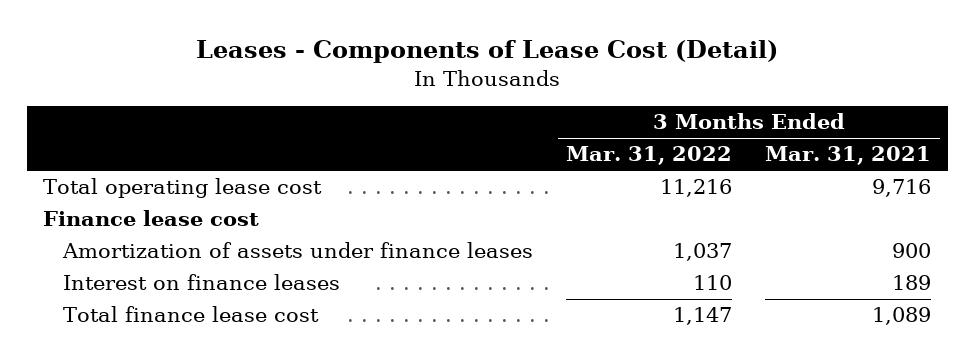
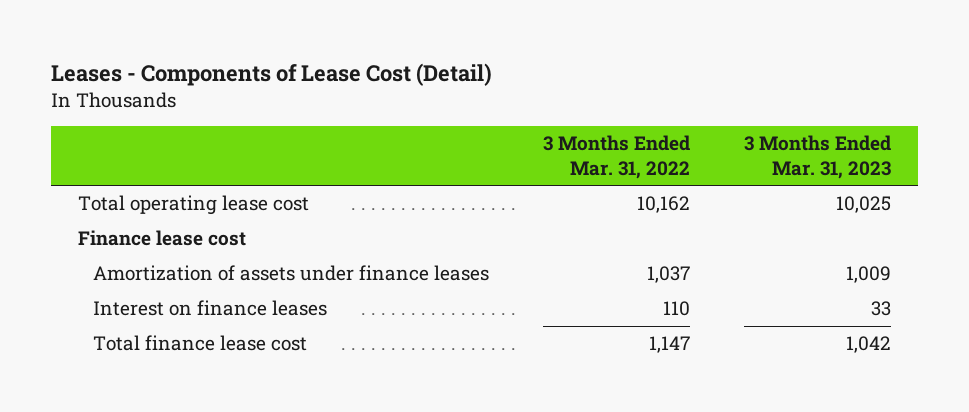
[765,146,932,166] Mar. 31, 2021 -> none
none -> [744,135,892,179] 3 Months Ended Mar. 31, 2023
[660,179,733,198] 11,216 -> [637,196,691,214] 10,162

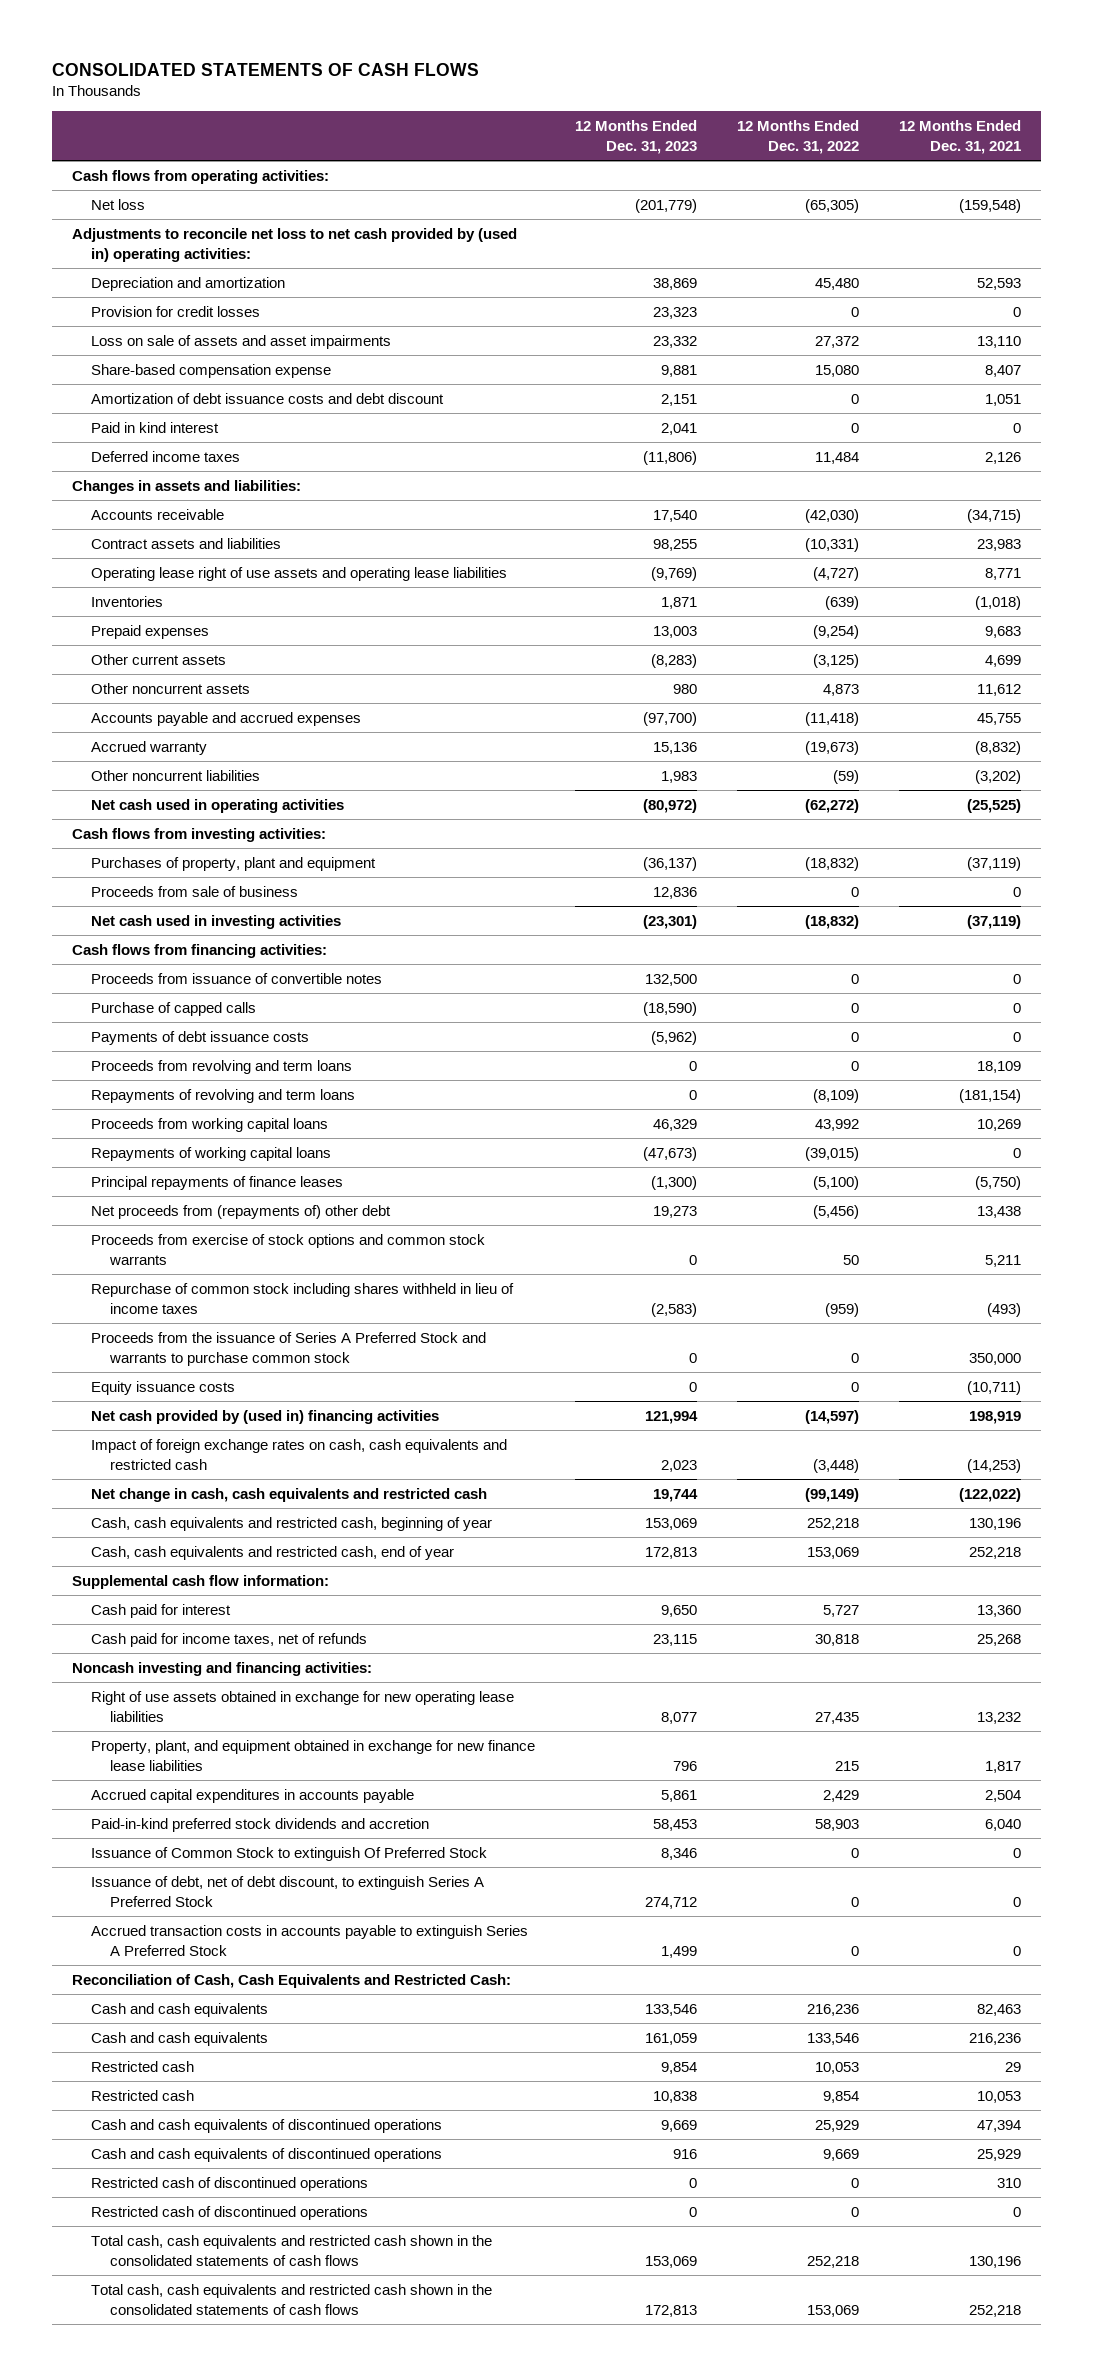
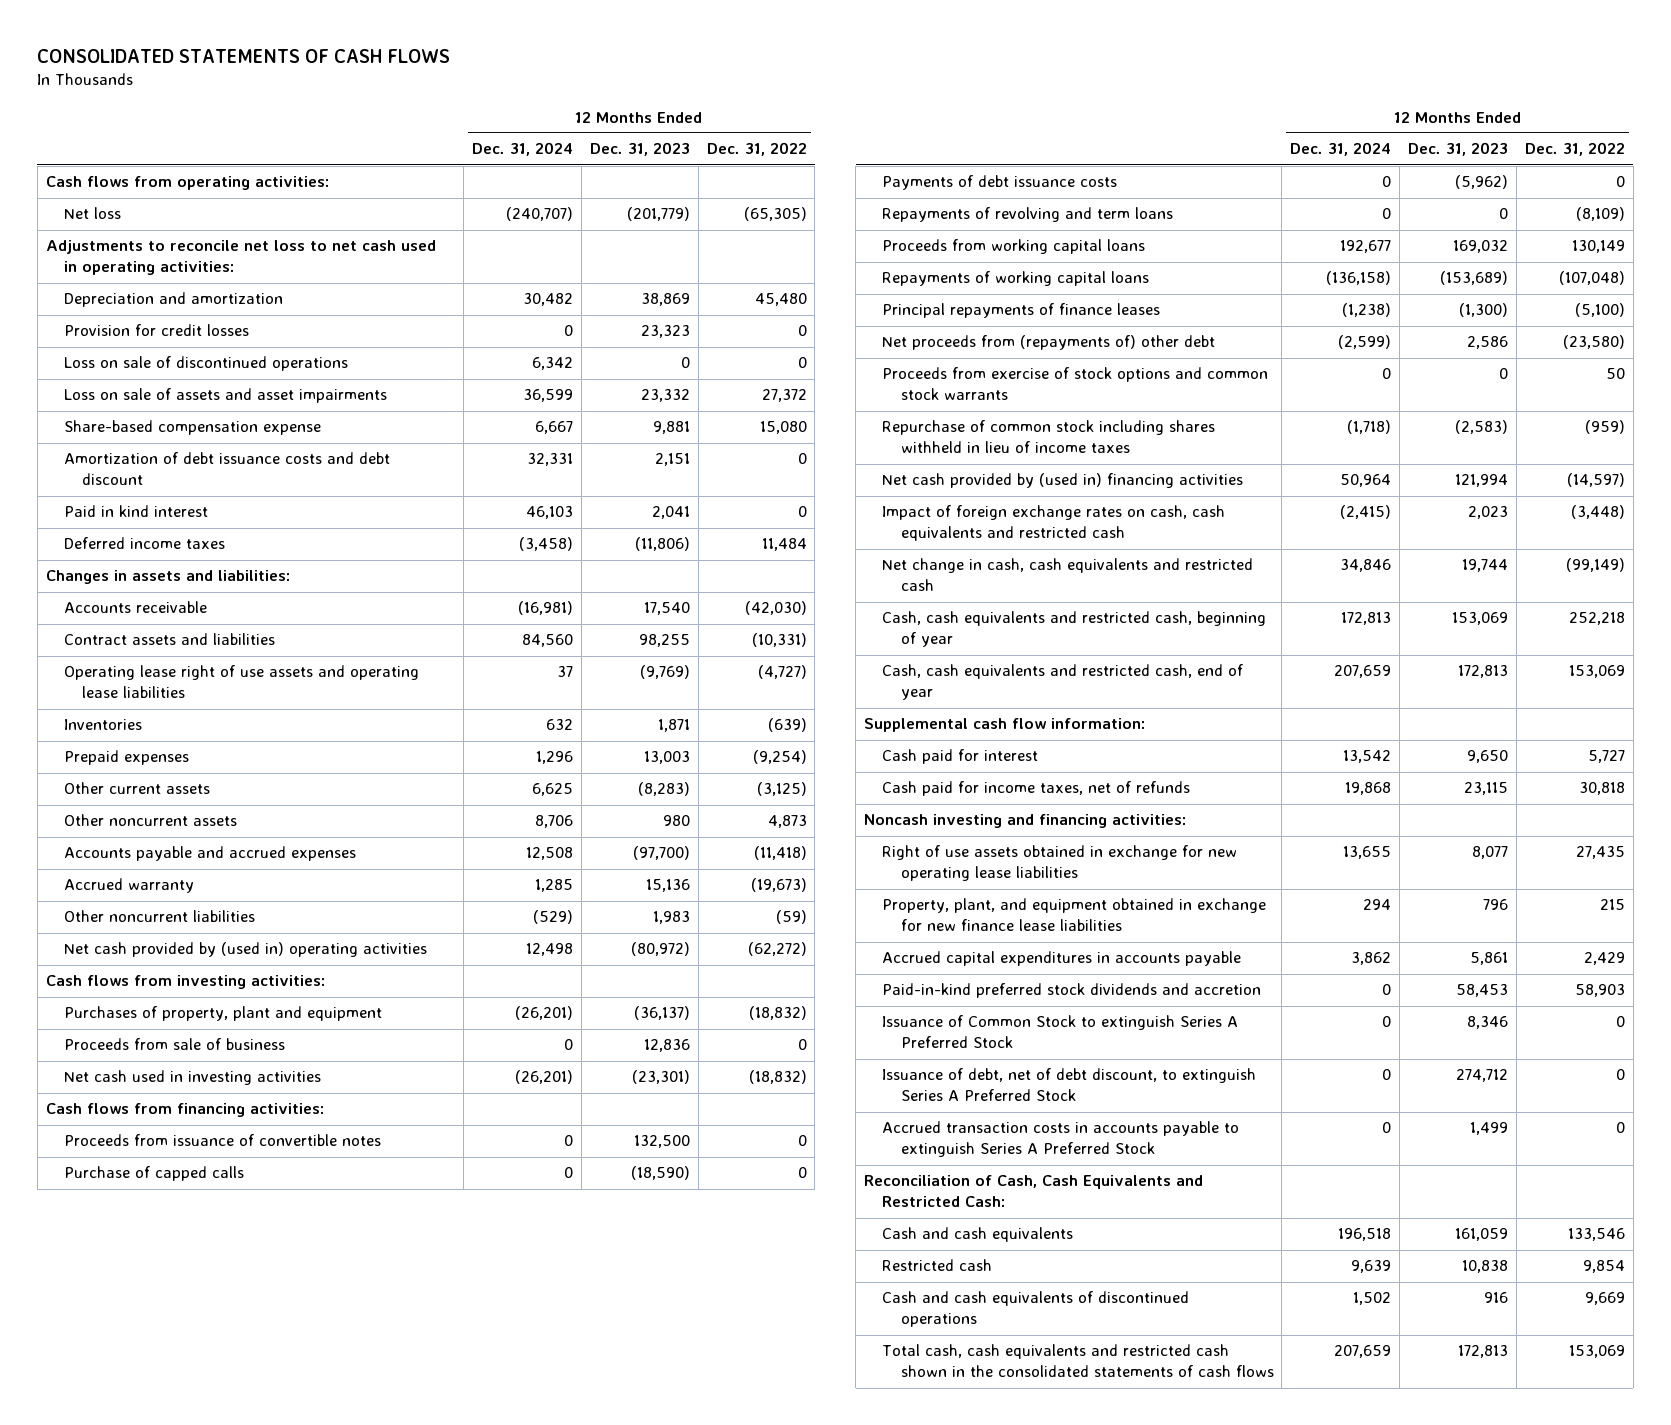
[899,120,1022,154] 12 Months Ended Dec. 31, 2021 -> none
none -> [471,142,573,157] Dec. 31, 2024
[72,227,518,262] Adjustments to reconcile net loss to net cash provided by (used in) operating activities: -> [45,240,436,276] Adjustments to reconcile net loss to net cash used in operating activities:
none -> [63,356,348,372] Loss on sale of discontinued operations
[90,798,344,813] Net cash used in operating activities -> [63,942,427,958] Net cash provided by (used in) operating activities
[90,1059,352,1074] Proceeds from revolving and term loans -> none
[653,1118,698,1131] 46,329 -> [1453,240,1509,254] 169,032
[815,1118,860,1131] 43,992 -> [1572,240,1626,254] 130,149
[643,1146,698,1161] (47,673) -> [1440,271,1509,286] (153,689)
[805,1146,860,1161] (39,015) -> [1559,271,1626,286] (107,048)
[653,1205,698,1218] 19,273 -> [1467,336,1509,350] 2,586
[813,1204,860,1219] (5,456) -> [1563,335,1626,350] (23,580)
[90,1331,486,1366] Proceeds from the issuance of Series A Preferred Stock and warrants to purchase common stock -> none
[90,1380,235,1395] Equity issuance costs -> none
[90,1846,487,1861] Issuance of Common Stock to extinguish Of Preferred Stock -> [882,1015,1239,1049] Issuance of Common Stock to extinguish Series A Preferred Stock
[90,2002,268,2017] Cash and cash equivalents -> none
[90,2060,194,2072] Restricted cash -> none
[90,2118,442,2133] Cash and cash equivalents of discontinued operations -> none
[90,2176,368,2191] Restricted cash of discontinued operations -> none
[90,2205,368,2220] Restricted cash of discontinued operations -> none
[90,2234,492,2266] Total cash, cash equivalents and restricted cash shown in the consolidated statements of cash flows -> none

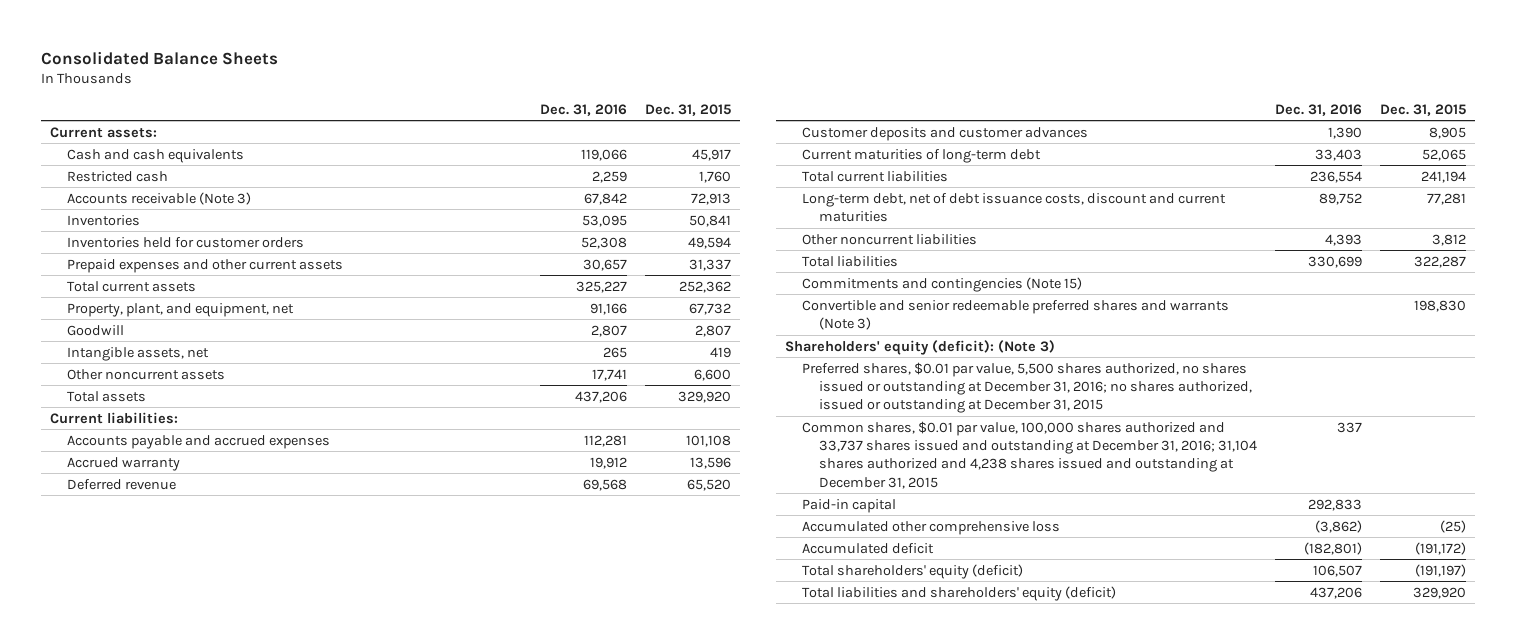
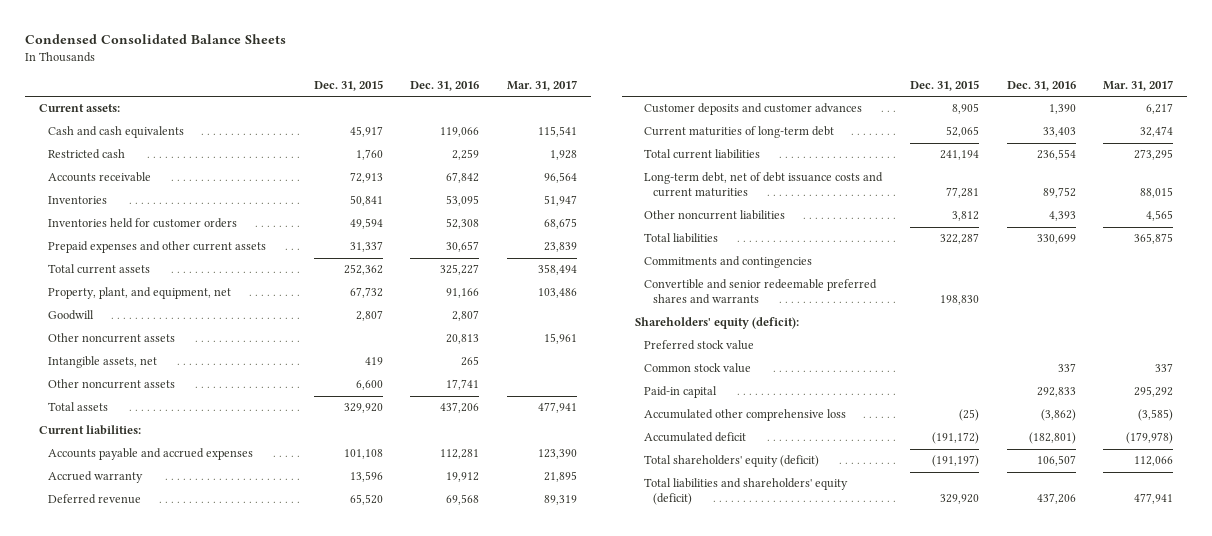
[40,50,278,65] Consolidated Balance Sheets -> [25,34,287,45] Condensed Consolidated Balance Sheets
none -> [506,79,577,91] Mar. 31, 2017
[66,191,251,205] Accounts receivable (Note 3) -> [48,172,152,183] Accounts receivable
none -> [48,333,176,344] Other noncurrent assets
[802,192,1227,223] Long-term debt, net of debt issuance costs, discount and current maturities -> [644,172,884,198] Long-term debt, net of debt issuance costs and current maturities
[802,276,1083,292] Commitments and contingencies (Note 15) -> [644,256,813,269] Commitments and contingencies
[802,299,1230,331] Convertible and senior redeemable preferred shares and warrants (Note 3) -> [644,279,878,305] Convertible and senior redeemable preferred shares and warrants
[785,339,1056,355] Shareholders' equity (deficit): (Note 3) -> [635,317,800,330] Shareholders' equity (deficit):
[802,361,1253,414] Preferred shares, $0.01 par value, 5,500 shares authorized, no shares issued or outstanding at December 31, 2016; no shares authorized, issued or outstanding at December 31, 2015 -> [644,340,755,351] Preferred stock value
[802,420,1258,489] Common shares, $0.01 par value, 100,000 shares authorized and 33,737 shares issued and outstanding at December 31, 2016; 31,104 shares authorized and 4,238 shares issued and outstanding at December 31, 2015 -> [644,363,752,374] Common stock value

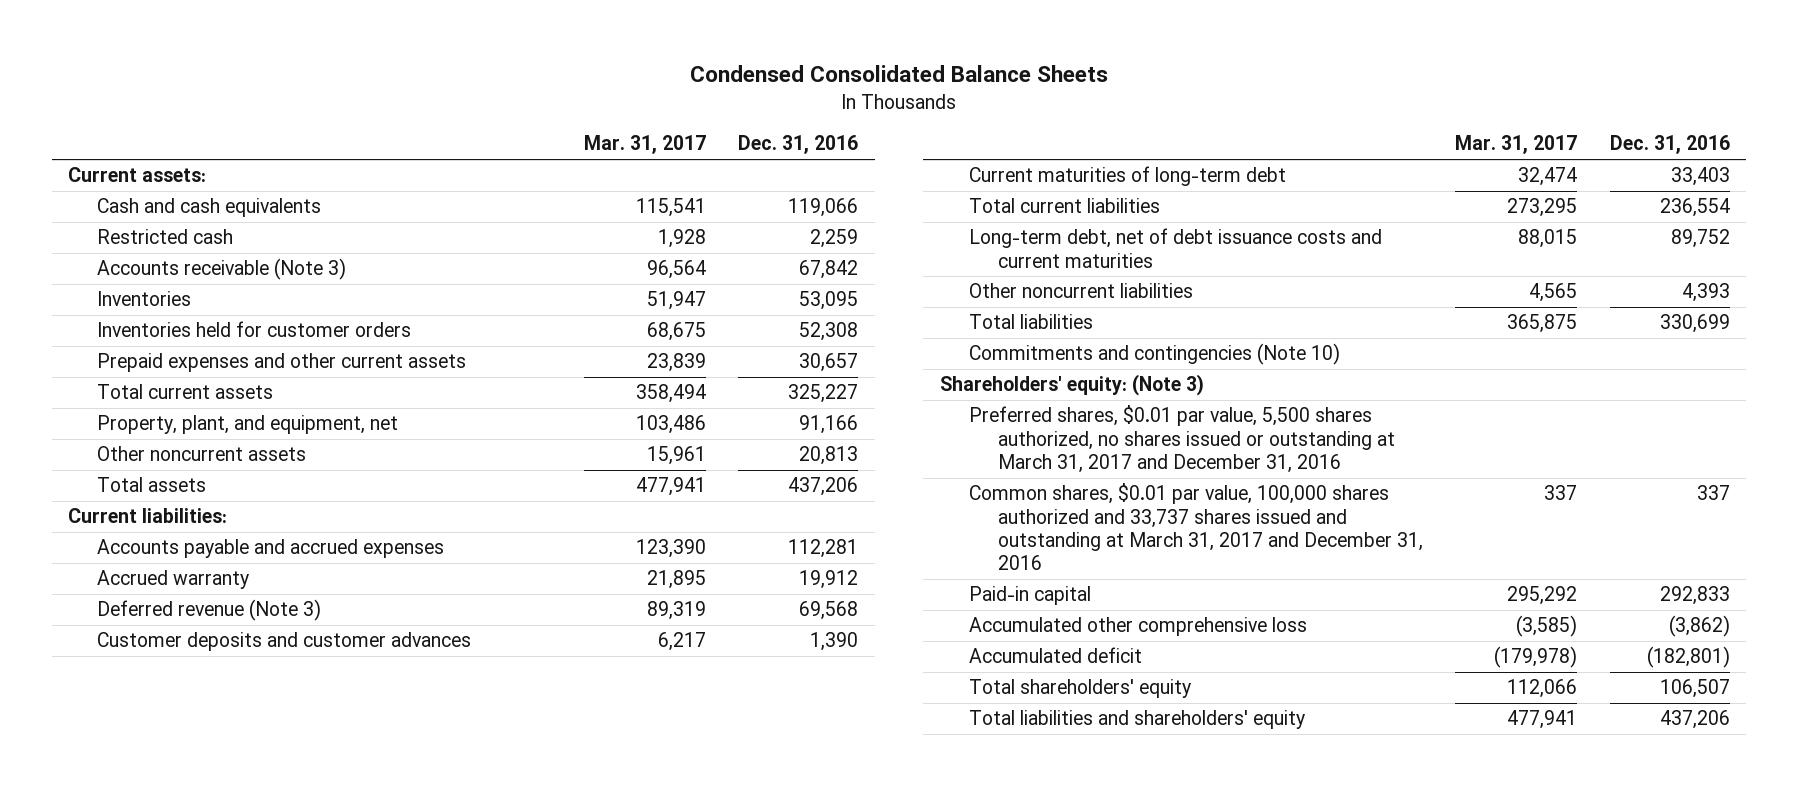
[313,79,383,91] Dec. 31, 2015 -> none
[48,172,152,183] Accounts receivable -> [97,258,347,281] Accounts receivable (Note 3)
[48,310,95,321] Goodwill -> none
[48,356,158,369] Intangible assets, net -> none
[48,379,176,390] Other noncurrent assets -> none
[48,494,142,505] Deferred revenue -> [97,599,322,622] Deferred revenue (Note 3)
[644,279,878,305] Convertible and senior redeemable preferred shares and warrants -> none
[644,256,813,269] Commitments and contingencies -> [968,343,1340,366] Commitments and contingencies (Note 10)
[635,317,800,330] Shareholders' equity (deficit): -> [939,374,1204,397] Shareholders' equity: (Note 3)
[644,340,755,351] Preferred stock value -> [968,405,1395,473] Preferred shares, $0.01 par value, 5,500 shares authorized, no shares issued or outstanding at March 31, 2017 and December 31, 2016
[644,363,752,374] Common stock value -> [968,483,1423,571] Common shares, $0.01 par value, 100,000 shares authorized and 33,737 shares issued and outstanding at March 31, 2017 and December 31, 2016
[644,455,820,468] Total shareholders' equity (deficit) -> [968,679,1191,699] Total shareholders' equity
[644,478,849,506] Total liabilities and shareholders' equity (deficit) -> [968,710,1305,730] Total liabilities and shareholders' equity

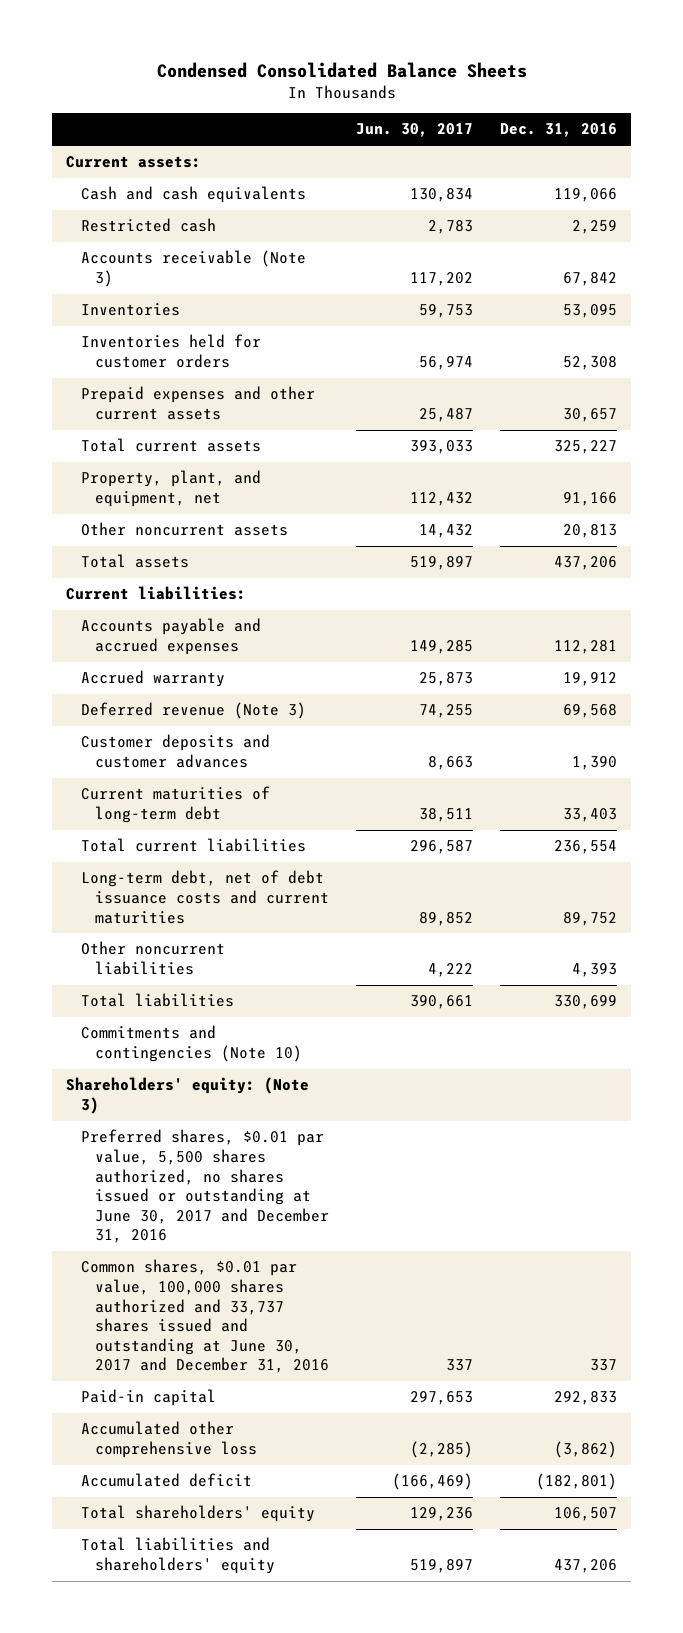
[583,135,706,155] Mar. 31, 2017 -> none
none -> [356,123,474,138] Jun. 30, 2017
[968,405,1395,473] Preferred shares, $0.01 par value, 5,500 shares authorized, no shares issued or outstanding at March 31, 2017 and December 31, 2016 -> [80,1129,330,1244] Preferred shares, $0.01 par value, 5,500 shares authorized, no shares issued or outstanding at June 30, 2017 and December 31, 2016
[968,483,1423,571] Common shares, $0.01 par value, 100,000 shares authorized and 33,737 shares issued and outstanding at March 31, 2017 and December 31, 2016 -> [80,1259,330,1374] Common shares, $0.01 par value, 100,000 shares authorized and 33,737 shares issued and outstanding at June 30, 2017 and December 31, 2016

